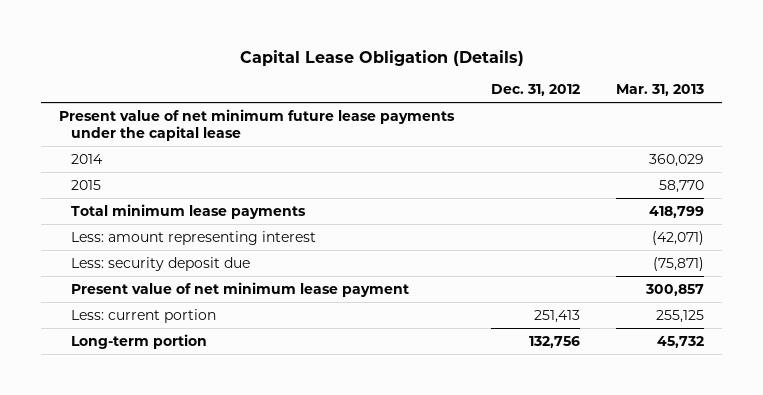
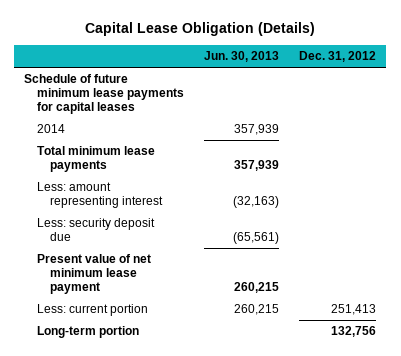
[615,84,704,97] Mar. 31, 2013 -> none
none -> [204,51,280,63] Jun. 30, 2013
[59,108,456,141] Present value of net minimum future lease payments under the capital lease -> [24,74,185,115] Schedule of future minimum lease payments for capital leases
[70,179,101,190] 2015 -> none

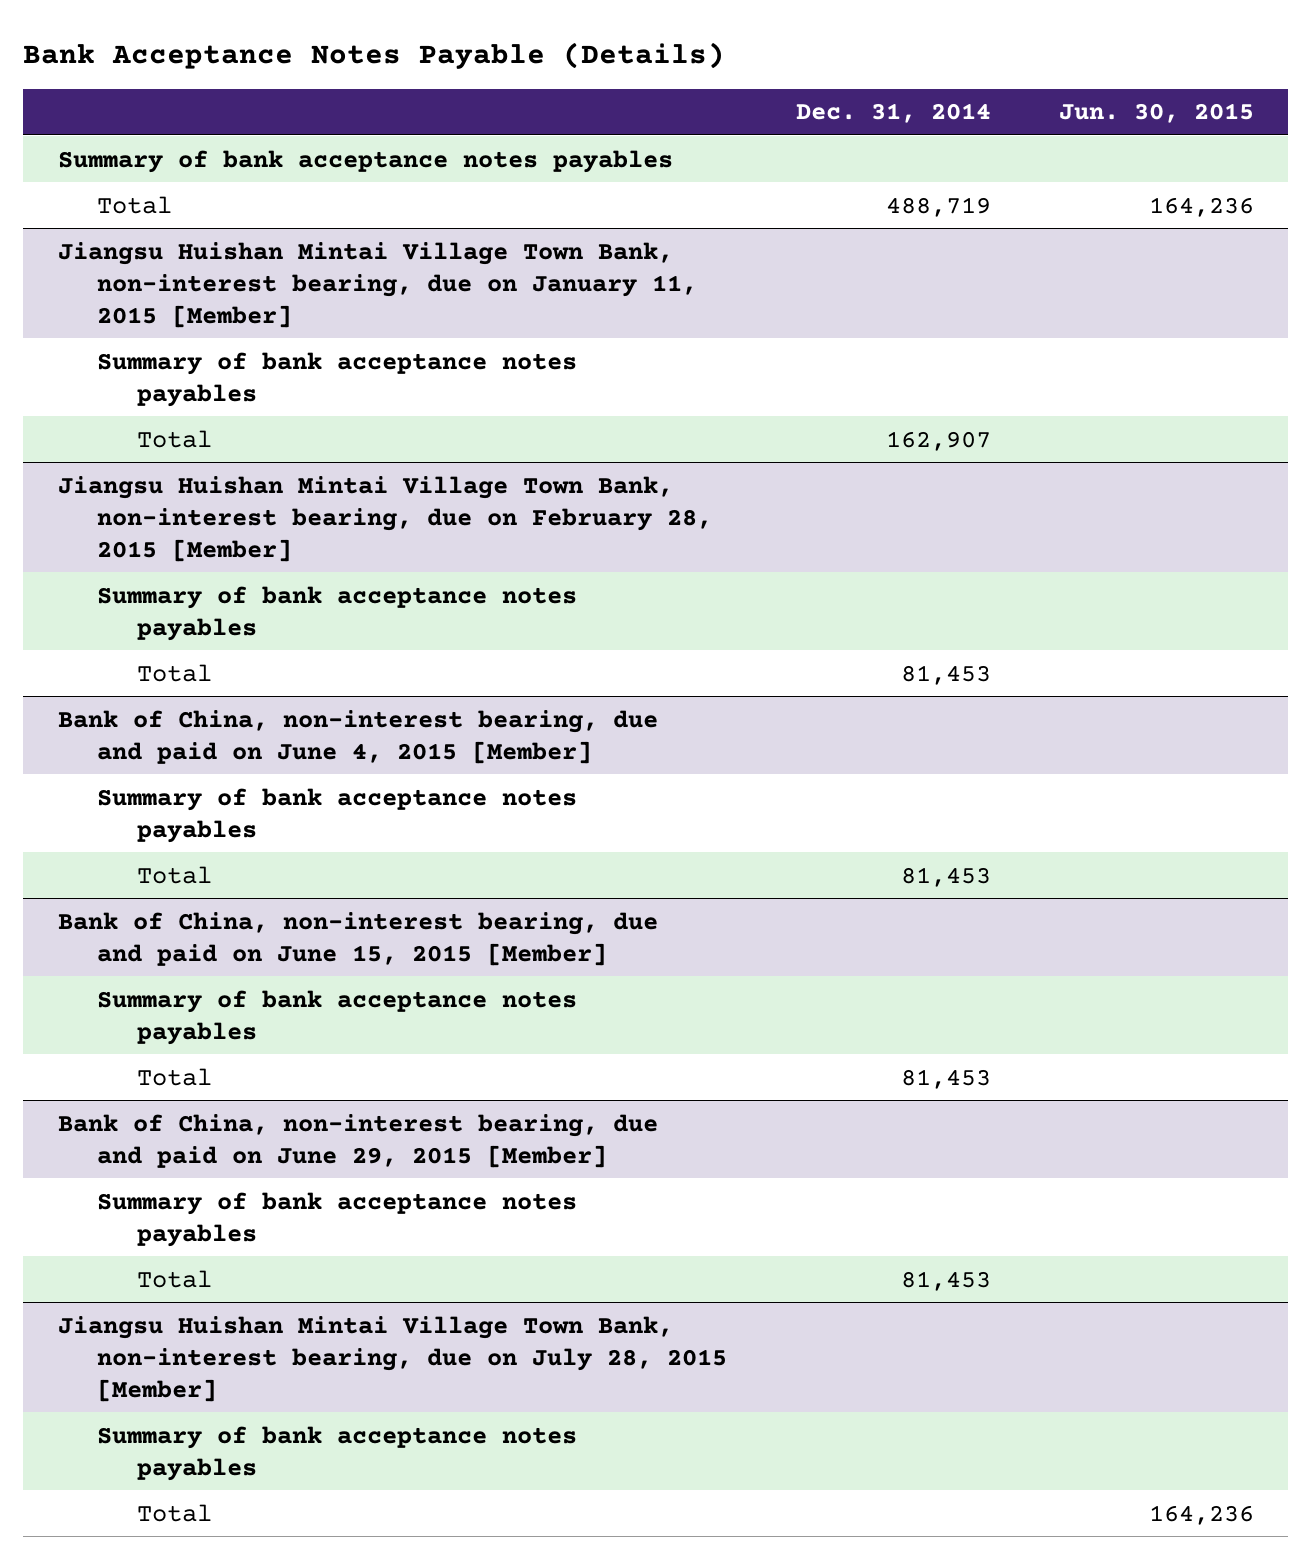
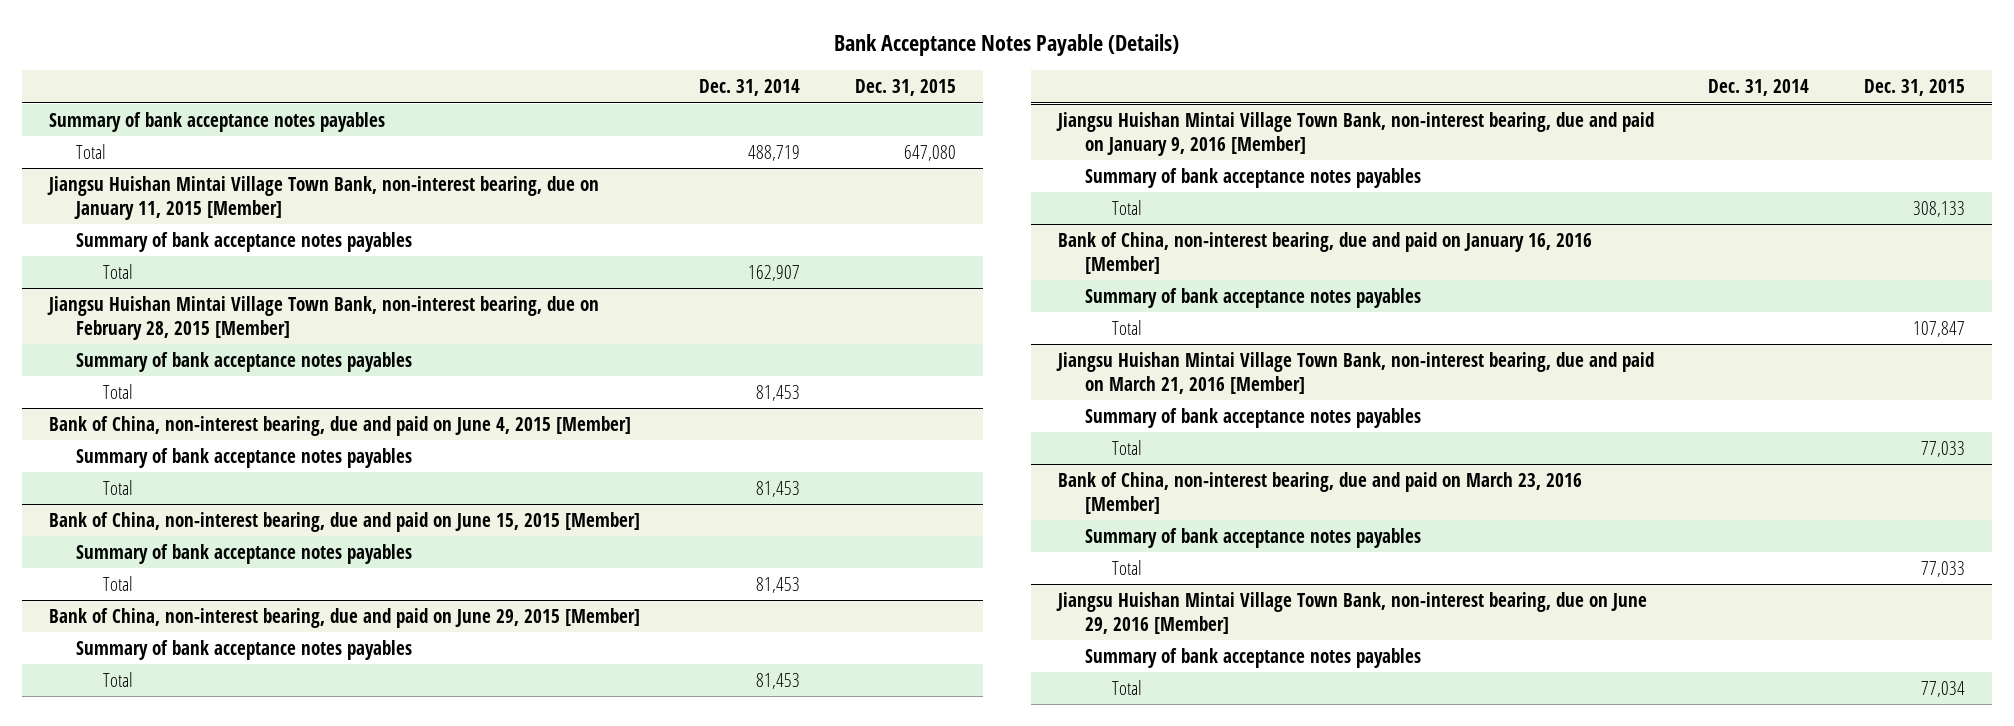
[1058,103,1254,124] Jun. 30, 2015 -> none
none -> [854,79,956,97] Dec. 31, 2015
[57,1315,728,1402] Jiangsu Huishan Mintai Village Town Bank, non-interest bearing, due on July 28, 2015 [Member] -> [1055,111,1654,156] Jiangsu Huishan Mintai Village Town Bank, non-interest bearing, due and paid on January 9, 2016 [Member]
none -> [1057,231,1592,274] Bank of China, non-interest bearing, due and paid on January 16, 2016 [Member]
none -> [1084,287,1421,308] Summary of bank acceptance notes payables
none -> [1112,319,1143,335] Total
none -> [1055,351,1654,394] Jiangsu Huishan Mintai Village Town Bank, non-interest bearing, due and paid on March 21, 2016 [Member]
none -> [1084,407,1421,428] Summary of bank acceptance notes payables
none -> [1112,439,1143,455] Total
none -> [1057,471,1582,514] Bank of China, non-interest bearing, due and paid on March 23, 2016 [Member]
none -> [1084,527,1421,548] Summary of bank acceptance notes payables
none -> [1112,559,1143,575] Total
none -> [1055,591,1647,634] Jiangsu Huishan Mintai Village Town Bank, non-interest bearing, due on June 29, 2016 [Member]
none -> [1084,647,1421,668] Summary of bank acceptance notes payables
none -> [1112,679,1143,695] Total

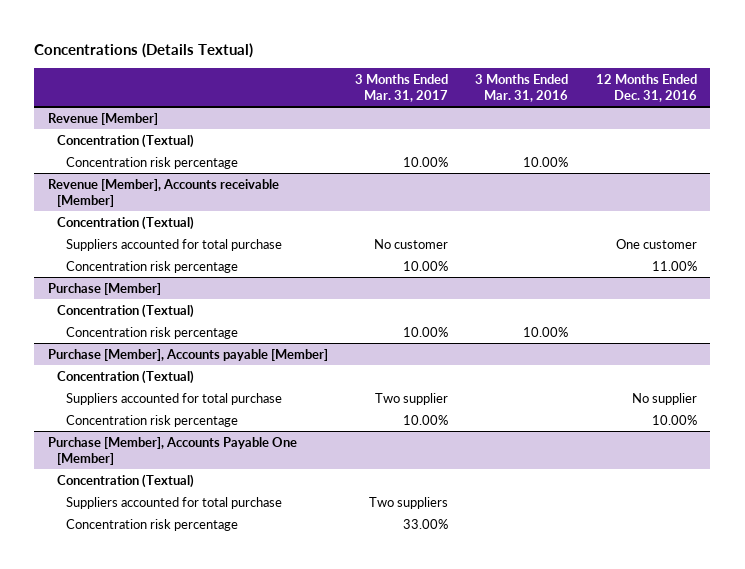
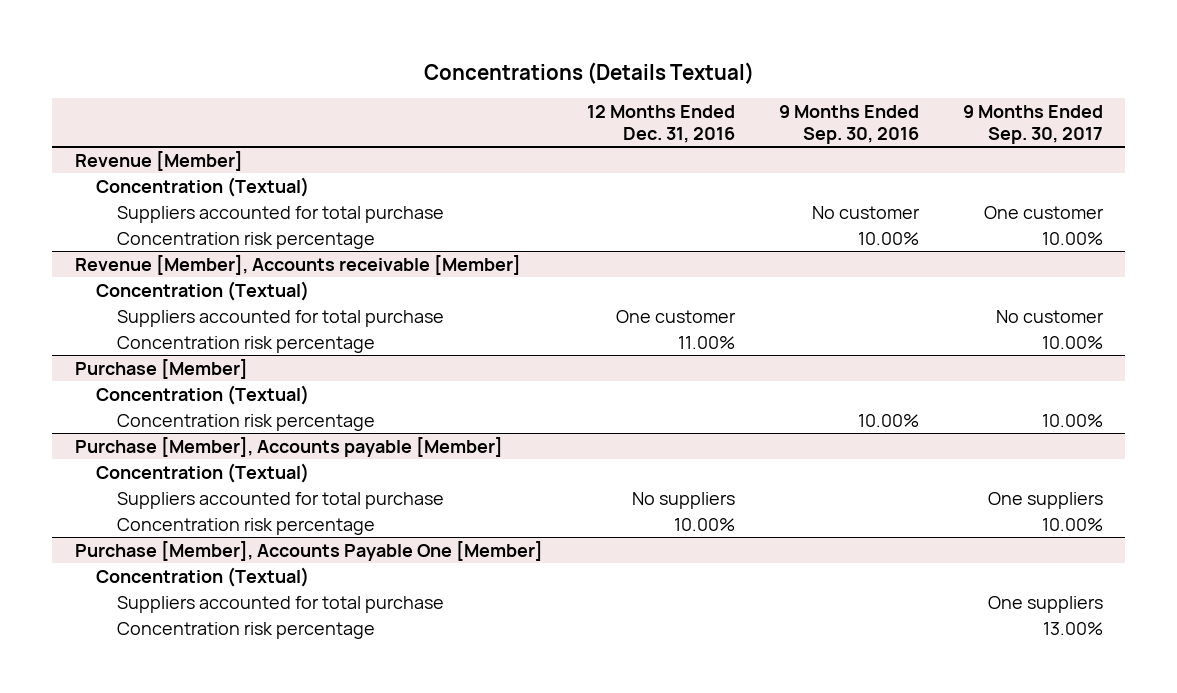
[355,73,449,102] 3 Months Ended Mar. 31, 2017 -> none
[475,73,569,102] 3 Months Ended Mar. 31, 2016 -> none
none -> [778,105,919,144] 9 Months Ended Sep. 30, 2016
none -> [962,105,1103,144] 9 Months Ended Sep. 30, 2017
none -> [116,205,444,223] Suppliers accounted for total purchase
[631,392,697,405] No supplier -> [631,491,735,509] No suppliers

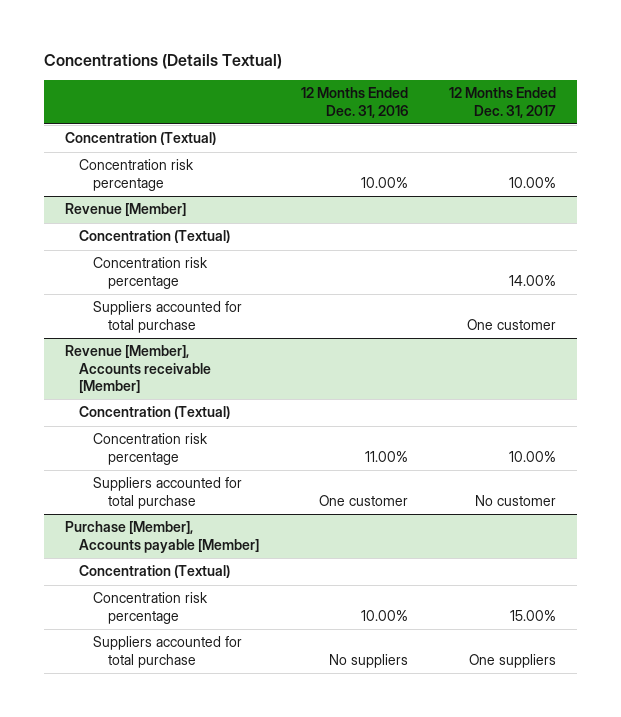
[778,105,919,144] 9 Months Ended Sep. 30, 2016 -> none
[962,105,1103,144] 9 Months Ended Sep. 30, 2017 -> none
none -> [449,87,557,118] 12 Months Ended Dec. 31, 2017
none -> [64,132,216,146] Concentration (Textual)
none -> [79,159,195,191] Concentration risk percentage
[116,205,444,223] Suppliers accounted for total purchase -> [93,301,243,333] Suppliers accounted for total purchase
[74,358,248,379] Purchase [Member] -> none
[95,384,309,405] Concentration (Textual) -> none
[116,413,375,431] Concentration risk percentage -> none
[116,309,444,327] Suppliers accounted for total purchase -> [93,477,243,509] Suppliers accounted for total purchase
[74,540,543,561] Purchase [Member], Accounts Payable One [Member] -> none
[95,566,309,587] Concentration (Textual) -> none
[116,595,444,613] Suppliers accounted for total purchase -> none
[116,621,375,639] Concentration risk percentage -> none
[116,491,444,509] Suppliers accounted for total purchase -> [93,636,243,668] Suppliers accounted for total purchase

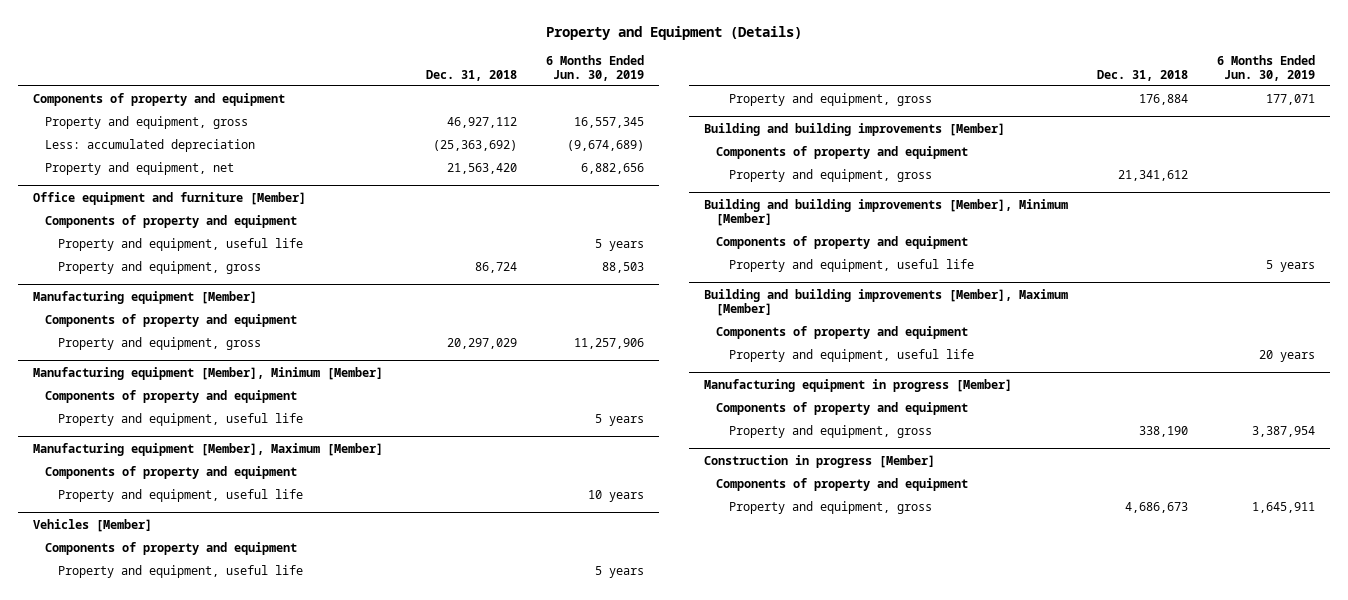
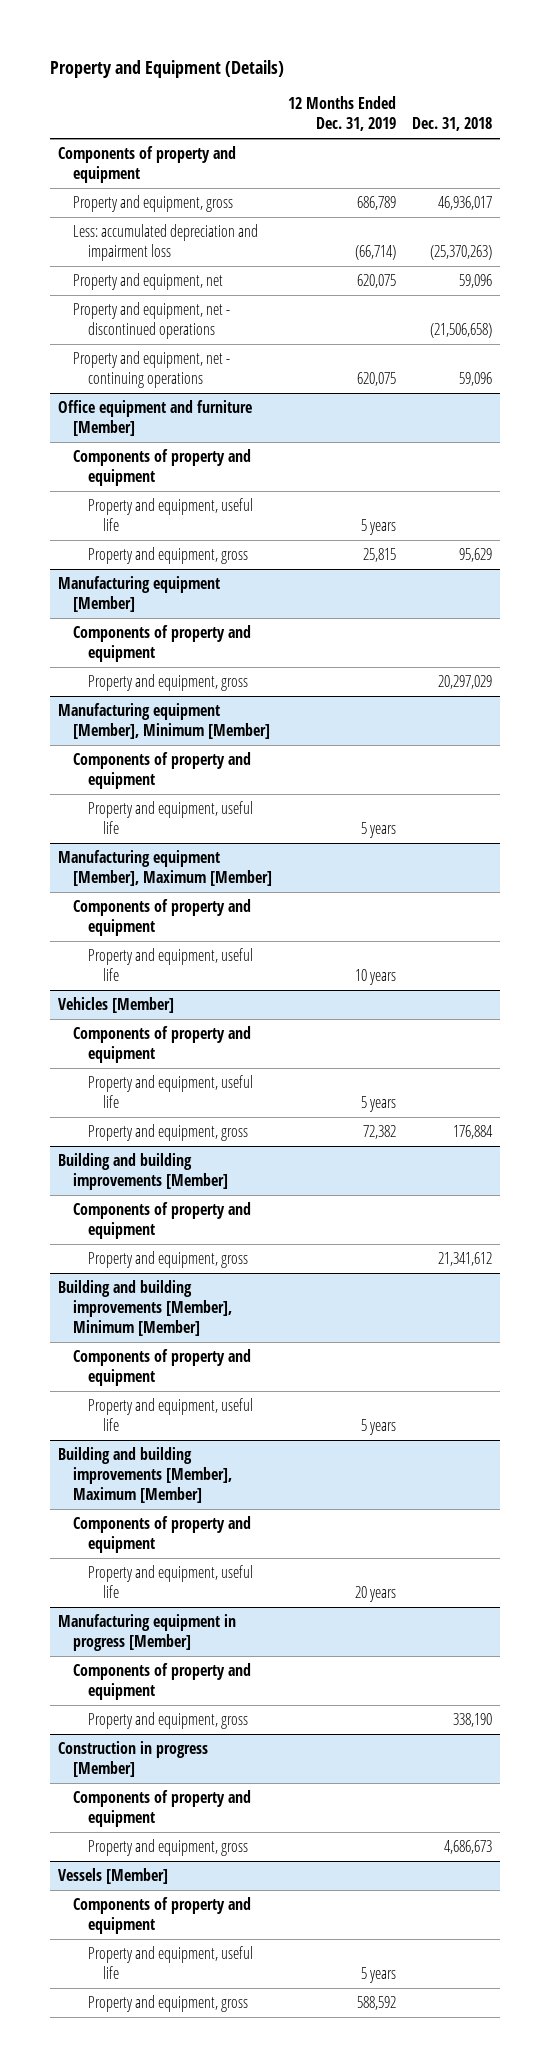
[546,54,645,81] 6 Months Ended Jun. 30, 2019 -> none
none -> [288,96,397,132] 12 Months Ended Dec. 31, 2019
[446,116,517,128] 46,927,112 -> [438,195,493,210] 46,936,017
[45,138,256,152] Less: accumulated depreciation -> [73,223,259,261] Less: accumulated depreciation and impairment loss
[432,139,517,151] (25,363,692) -> [430,244,493,260] (25,370,263)
[446,162,517,174] 21,563,420 -> [459,273,493,288] 59,096
none -> [73,301,231,339] Property and equipment, net - discontinued operations
none -> [73,350,231,388] Property and equipment, net - continuing operations
[474,261,517,273] 86,724 -> [459,547,493,562] 95,629
none -> [57,1867,168,1884] Vessels [Member]
none -> [73,1896,252,1934] Components of property and equipment
none -> [88,1945,254,1979] Property and equipment, useful life
none -> [88,1994,249,2012] Property and equipment, gross

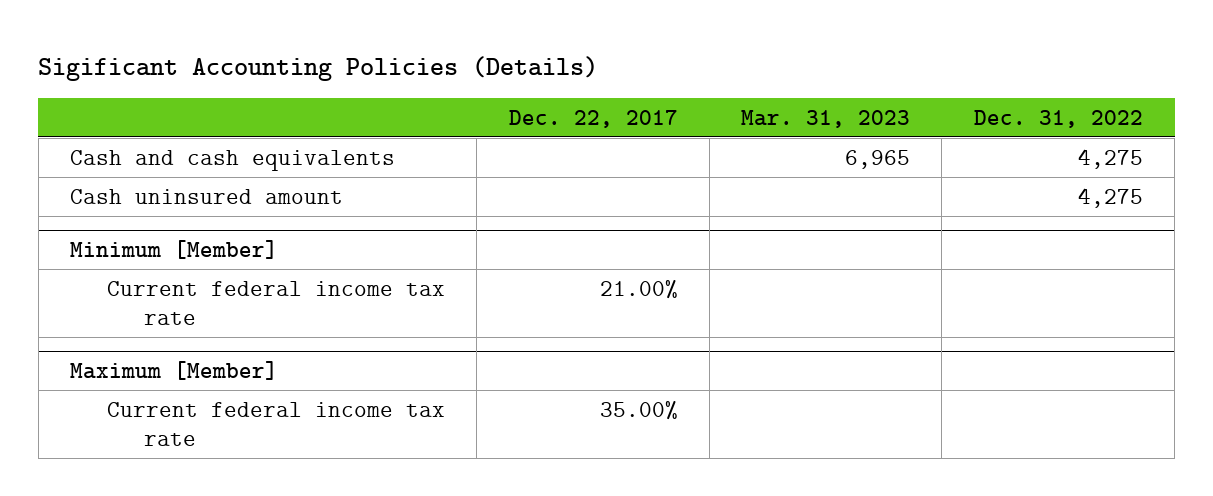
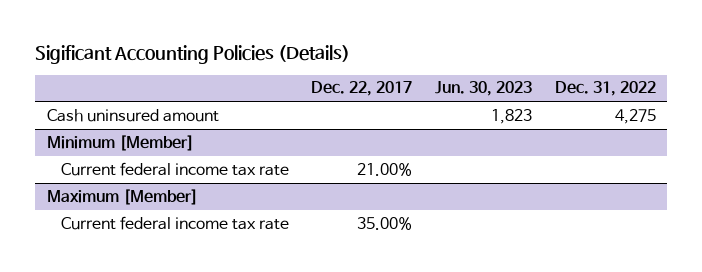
[741,109,911,128] Mar. 31, 2023 -> none
none -> [435,81,533,97] Jun. 30, 2023
[69,149,395,171] Cash and cash equivalents -> none

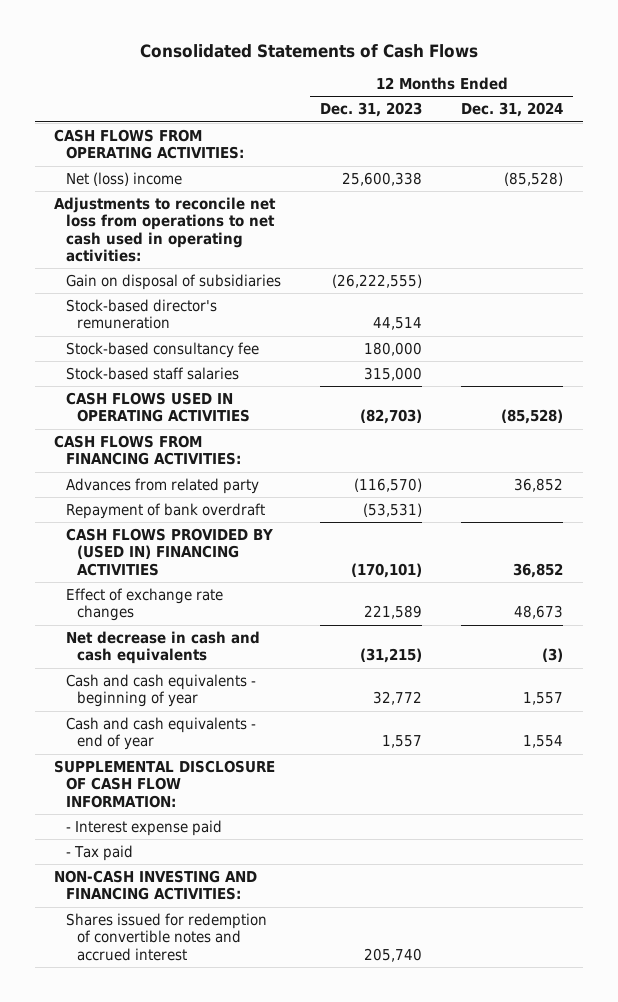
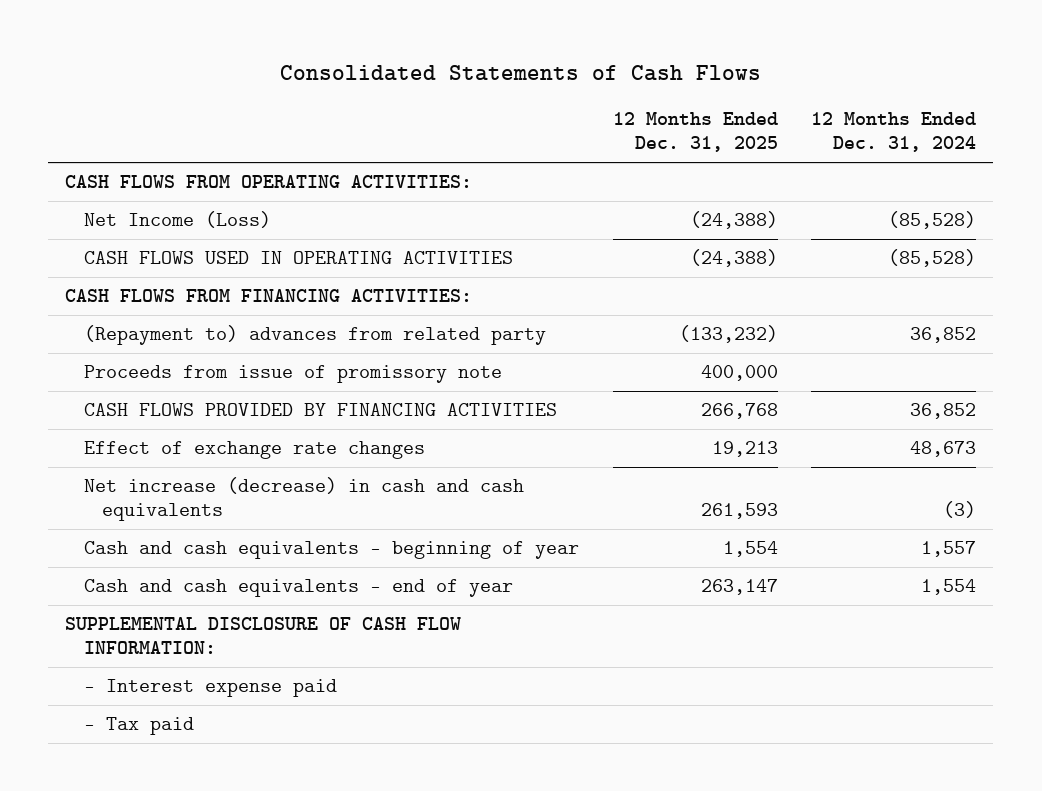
[319,102,422,118] Dec. 31, 2023 -> none
none -> [612,112,778,153] 12 Months Ended Dec. 31, 2025
[54,196,277,262] Adjustments to reconcile net loss from operations to net cash used in operating activities: -> none
[65,273,281,290] Gain on disposal of subsidiaries -> none
[65,298,217,330] Stock-based director's remuneration -> none
[65,341,259,358] Stock-based consultancy fee -> none
[65,366,239,380] Stock-based staff salaries -> none
[65,171,182,186] Net (loss) income -> [83,211,271,229] Net Income (Loss)
[65,502,265,519] Repayment of bank overdraft -> none
[65,477,259,494] Advances from related party -> [83,325,546,346] (Repayment to) advances from related party
none -> [83,365,502,384] Proceeds from issue of promissory note
[65,527,273,576] CASH FLOWS PROVIDED BY (USED IN) FINANCING ACTIVITIES -> [83,403,557,417] CASH FLOWS PROVIDED BY FINANCING ACTIVITIES
[65,630,260,665] Net decrease in cash and cash equivalents -> [83,477,524,522] Net increase (decrease) in cash and cash equivalents
[54,869,258,901] NON-CASH INVESTING AND FINANCING ACTIVITIES: -> none
[65,912,267,961] Shares issued for redemption of convertible notes and accrued interest -> none

